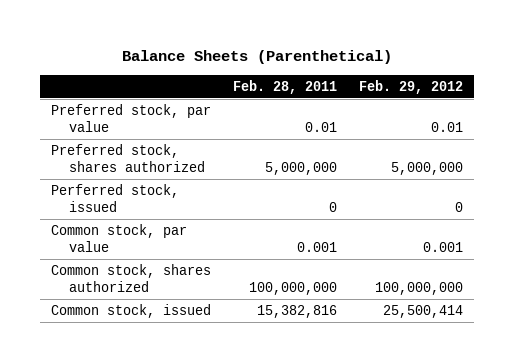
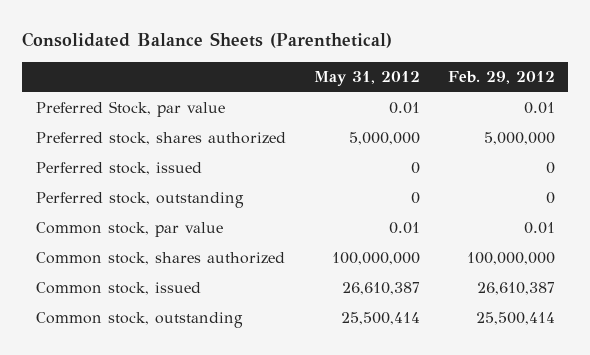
[122,50,393,65] Balance Sheets (Parenthetical) -> [21,32,392,49] Consolidated Balance Sheets (Parenthetical)
[233,79,338,94] Feb. 28, 2011 -> none
none -> [313,71,420,87] May 31, 2012
[51,103,212,132] Preferred stock, par value -> [35,101,225,118] Preferred Stock, par value
none -> [35,192,244,209] Perferred stock, outstanding
[423,241,464,252] 0.001 -> [523,222,555,235] 0.01
[383,304,464,318] 25,500,414 -> [476,282,555,296] 26,610,387
none -> [35,312,243,329] Common stock, outstanding

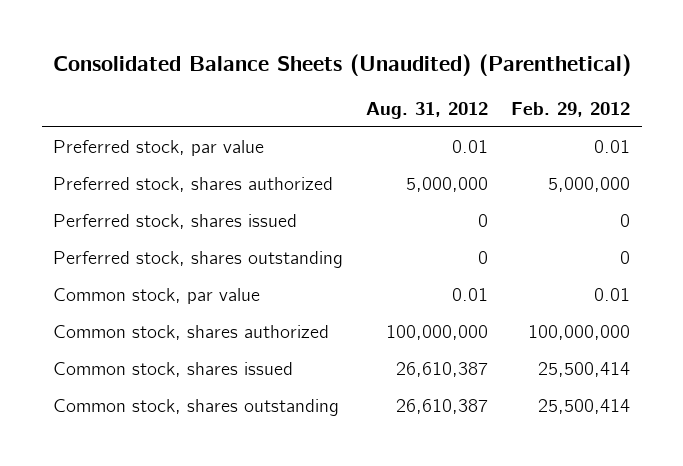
[21,32,392,49] Consolidated Balance Sheets (Parenthetical) -> [52,54,631,77] Consolidated Balance Sheets (Unaudited) (Parenthetical)
[313,71,420,87] May 31, 2012 -> none
none -> [366,102,489,120] Aug. 31, 2012
[35,101,225,118] Preferred Stock, par value -> [53,139,265,156] Preferred stock, par value
[35,162,202,176] Perferred stock, issued -> [53,213,298,229] Perferred stock, shares issued
[35,192,244,209] Perferred stock, outstanding -> [53,250,344,268] Perferred stock, shares outstanding
[35,282,201,296] Common stock, issued -> [53,361,294,377] Common stock, shares issued
[476,282,555,296] 26,610,387 -> [538,361,631,377] 25,500,414
[35,312,243,329] Common stock, outstanding -> [53,398,340,416] Common stock, shares outstanding

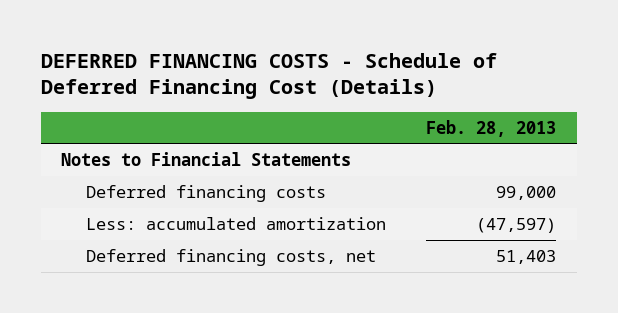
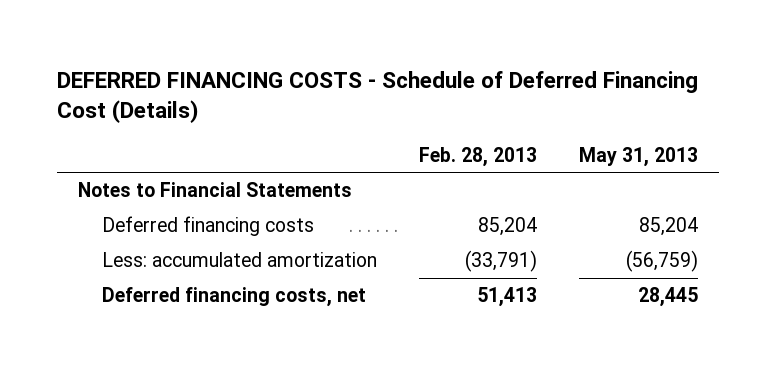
none -> [578,146,698,167] May 31, 2013
[496,186,557,201] 99,000 -> [477,217,537,237] 85,204
[476,218,557,234] (47,597) -> [464,250,537,273] (33,791)
[496,250,557,265] 51,403 -> [476,287,537,308] 51,413

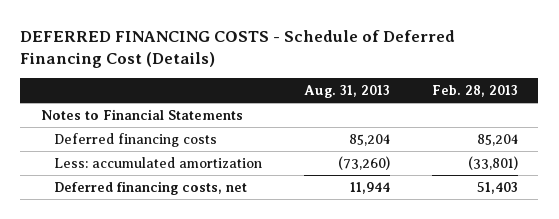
[578,146,698,167] May 31, 2013 -> none
none -> [303,85,390,99] Aug. 31, 2013
[464,250,537,273] (33,791) -> [467,155,518,170] (33,801)
[476,287,537,308] 51,413 -> [476,181,518,194] 51,403

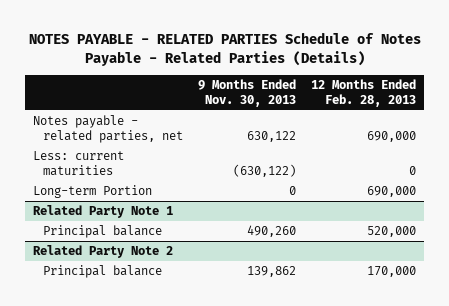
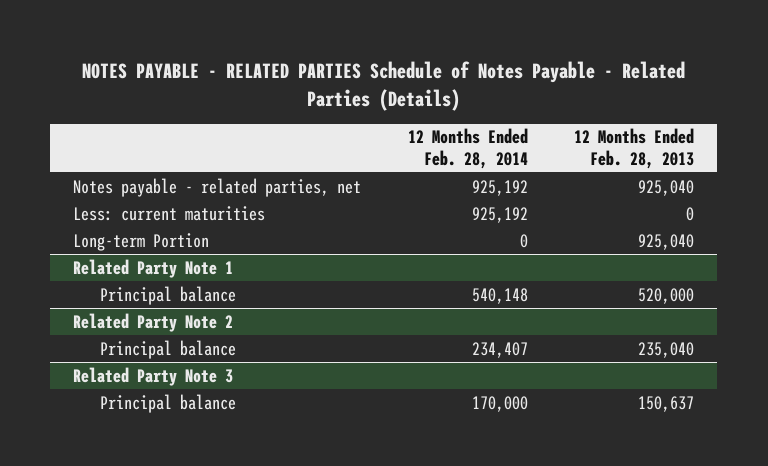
[198,78,297,107] 9 Months Ended Nov. 30, 2013 -> none
none -> [407,128,528,169] 12 Months Ended Feb. 28, 2014
[367,131,417,143] 690,000 -> [638,179,695,196] 925,040
[367,186,417,198] 690,000 -> [638,233,695,250] 925,040
[367,266,417,278] 170,000 -> [638,341,695,358] 235,040
none -> [73,366,234,386] Related Party Note 3
none -> [100,393,237,413] Principal balance

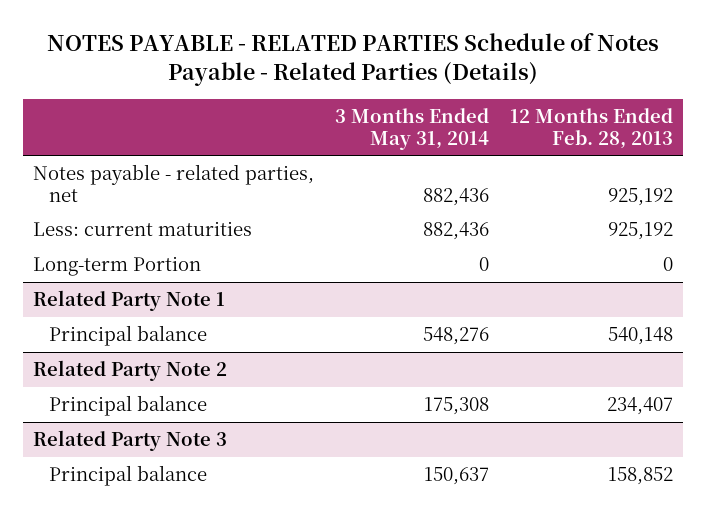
[407,128,528,169] 12 Months Ended Feb. 28, 2014 -> none
none -> [334,107,489,150] 3 Months Ended May 31, 2014
[638,179,695,196] 925,040 -> [607,187,673,206] 925,192
[686,206,695,221] 0 -> [607,222,673,241] 925,192
[638,233,695,250] 925,040 -> [662,257,673,272] 0
[638,287,695,304] 520,000 -> [607,327,673,346] 540,148
[638,341,695,358] 235,040 -> [606,397,673,416] 234,407
[638,395,695,412] 150,637 -> [607,467,673,486] 158,852

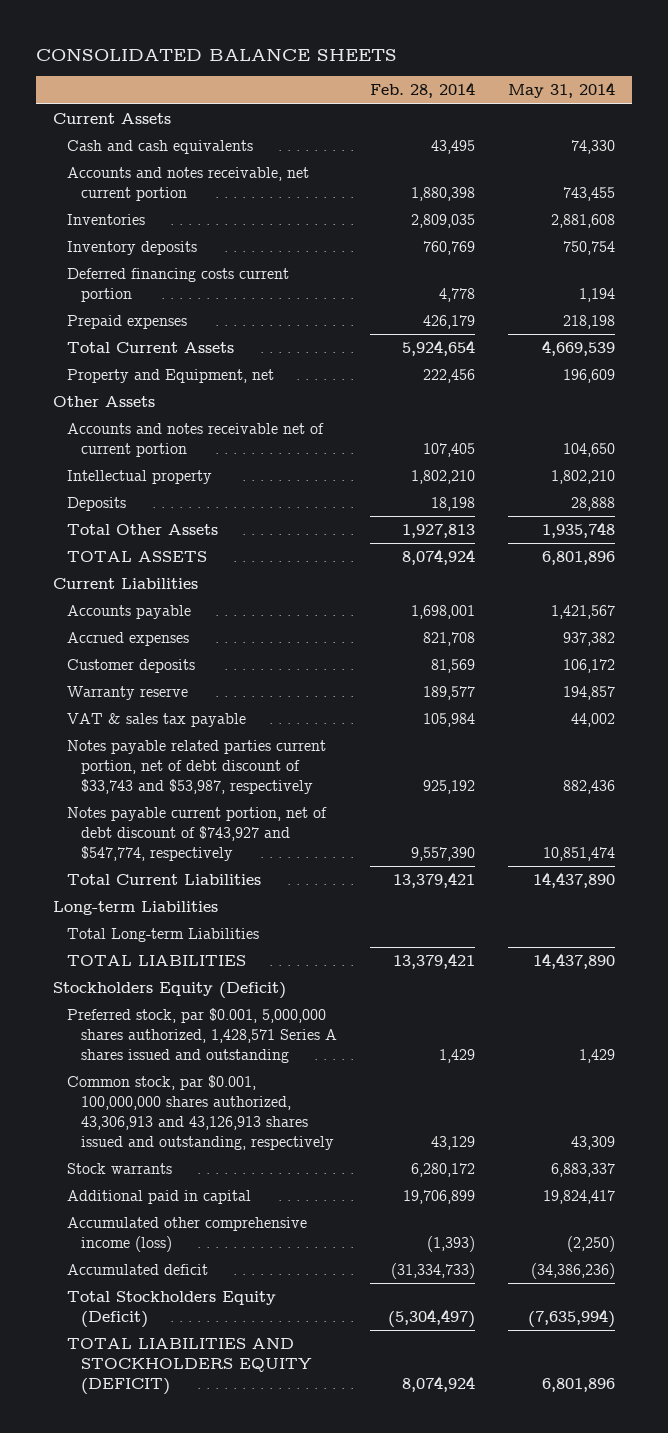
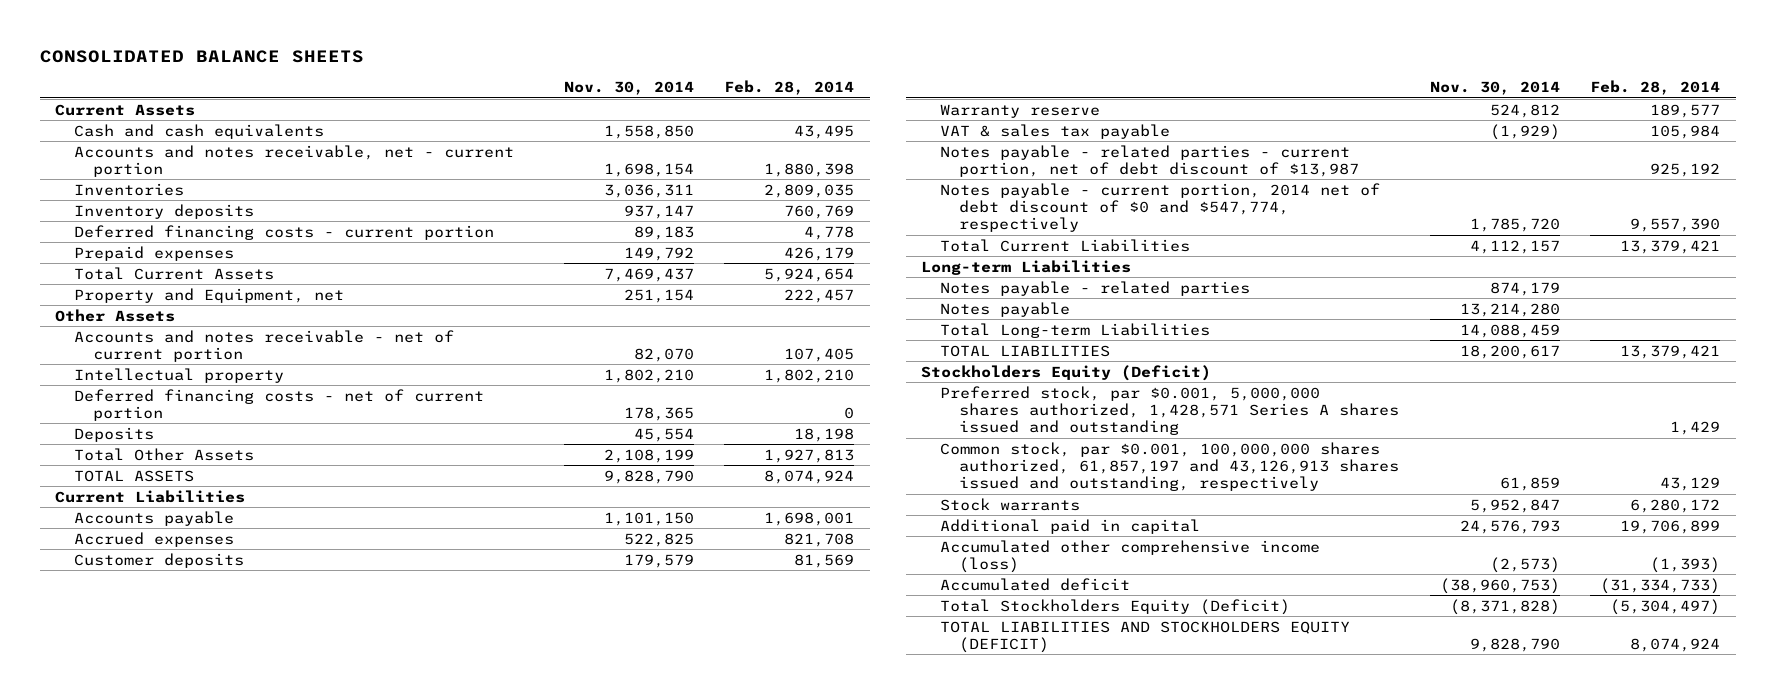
[508,82,616,99] May 31, 2014 -> none
none -> [563,81,694,96] Nov. 30, 2014
[67,167,310,202] Accounts and notes receivable, net current portion -> [74,144,515,177] Accounts and notes receivable, net - current portion
[67,268,290,303] Deferred financing costs current portion -> [74,224,495,240] Deferred financing costs - current portion
[423,369,476,384] 222,456 -> [784,288,855,303] 222,457
[67,423,325,458] Accounts and notes receivable net of current portion -> [74,329,455,362] Accounts and notes receivable - net of current portion
none -> [74,388,485,421] Deferred financing costs - net of current portion
[67,740,327,795] Notes payable related parties current portion, net of debt discount of $33,743 and $53,987, respectively -> [940,144,1360,177] Notes payable - related parties - current portion, net of debt discount of $13,987
[67,807,328,862] Notes payable current portion, net of debt discount of $743,927 and $547,774, respectively -> [940,182,1381,232] Notes payable - current portion, 2014 net of debt discount of $0 and $547,774, respectively
none -> [940,280,1251,296] Notes payable - related parties
none -> [940,301,1071,317] Notes payable
[67,1075,335,1151] Common stock, par $0.001, 100,000,000 shares authorized, 43,306,913 and 43,126,913 shares issued and outstanding, respectively -> [940,441,1400,491] Common stock, par $0.001, 100,000,000 shares authorized, 61,857,197 and 43,126,913 shares issued and outstanding, respectively

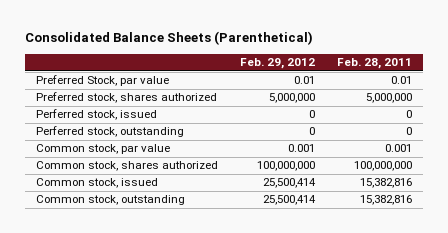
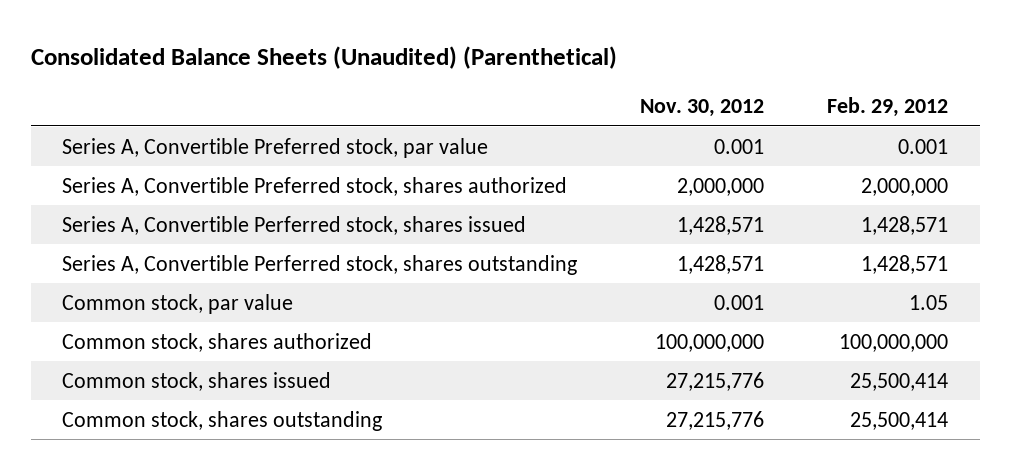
[24,31,313,46] Consolidated Balance Sheets (Parenthetical) -> [30,45,617,69] Consolidated Balance Sheets (Unaudited) (Parenthetical)
[336,58,412,70] Feb. 28, 2011 -> none
none -> [640,99,765,118] Nov. 30, 2012
[35,75,169,87] Preferred Stock, par value -> [62,137,489,158] Series A, Convertible Preferred stock, par value
[293,76,315,85] 0.01 -> [898,138,949,154] 0.001
[35,92,217,104] Preferred stock, shares authorized -> [62,176,568,196] Series A, Convertible Preferred stock, shares authorized
[268,93,315,104] 5,000,000 -> [861,177,949,196] 2,000,000
[35,109,157,121] Perferred stock, issued -> [62,215,527,235] Series A, Convertible Perferred stock, shares issued
[308,110,315,119] 0 -> [861,215,949,235] 1,428,571
[35,126,184,138] Perferred stock, outstanding -> [62,254,578,275] Series A, Convertible Perferred stock, shares outstanding
[308,127,315,136] 0 -> [861,254,949,274] 1,428,571
[287,144,315,153] 0.001 -> [909,294,949,310] 1.05
[35,178,158,189] Common stock, issued -> [62,371,332,391] Common stock, shares issued
[35,195,185,206] Common stock, outstanding -> [62,410,383,431] Common stock, shares outstanding

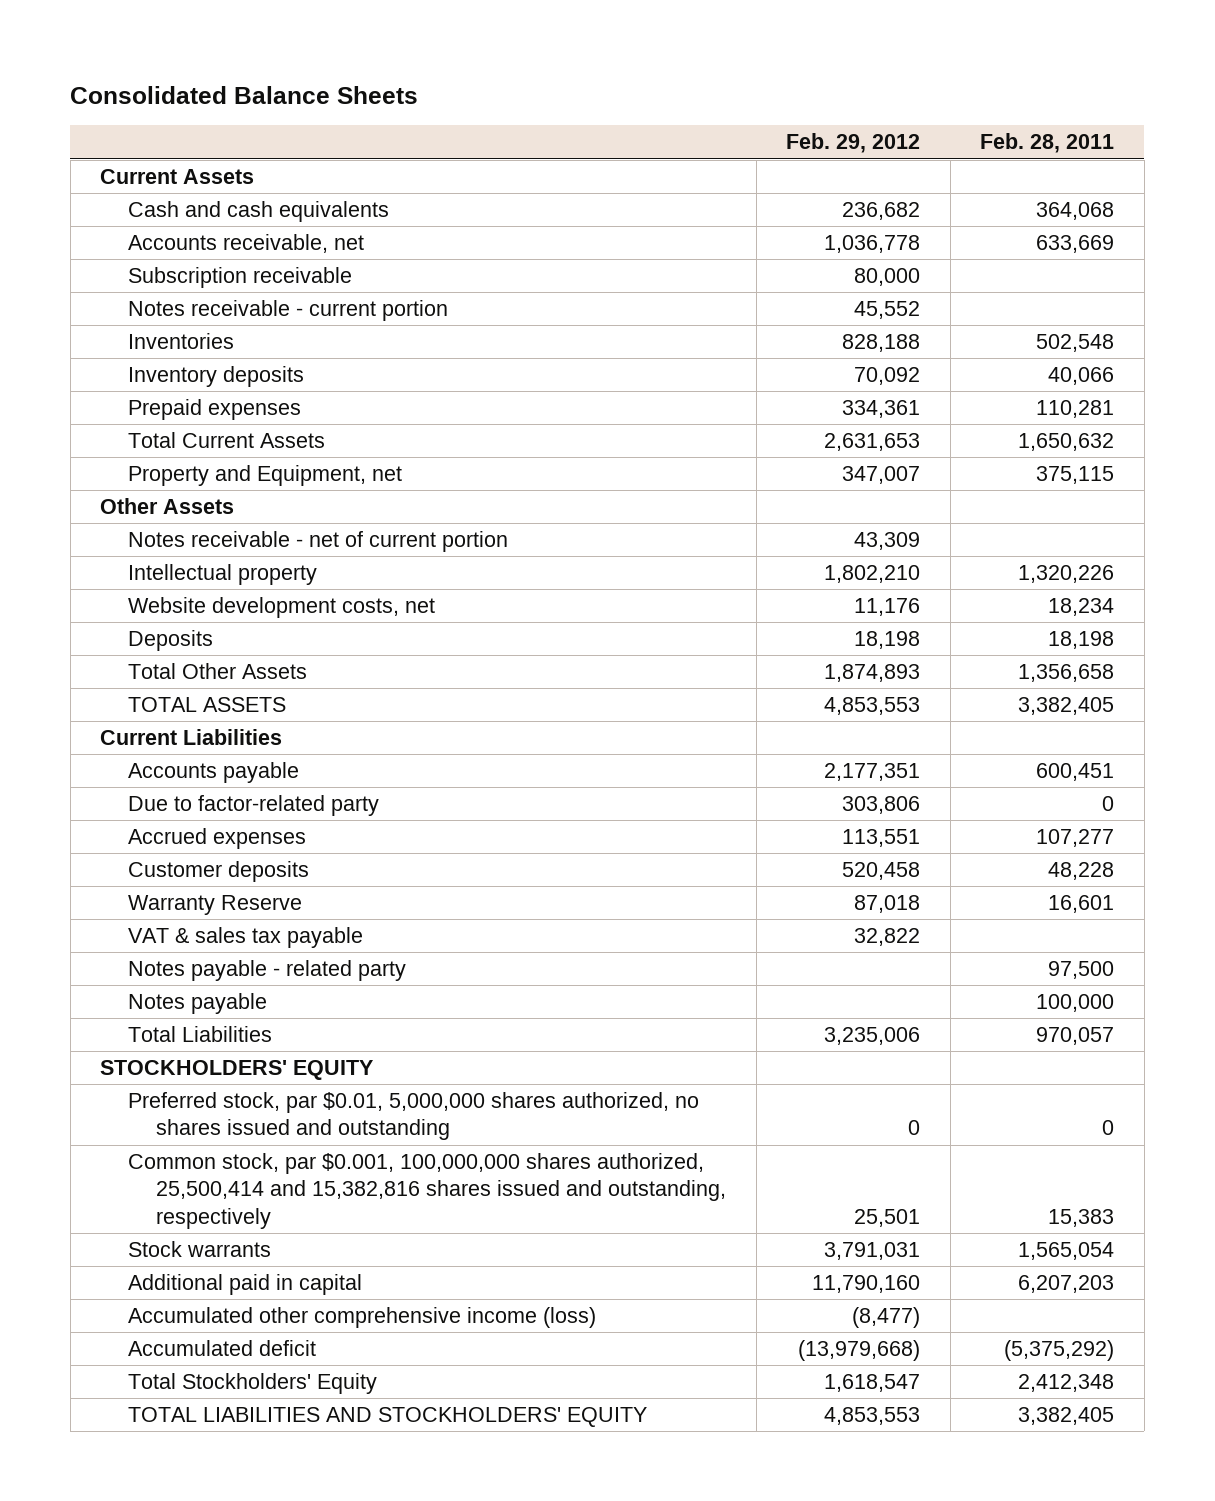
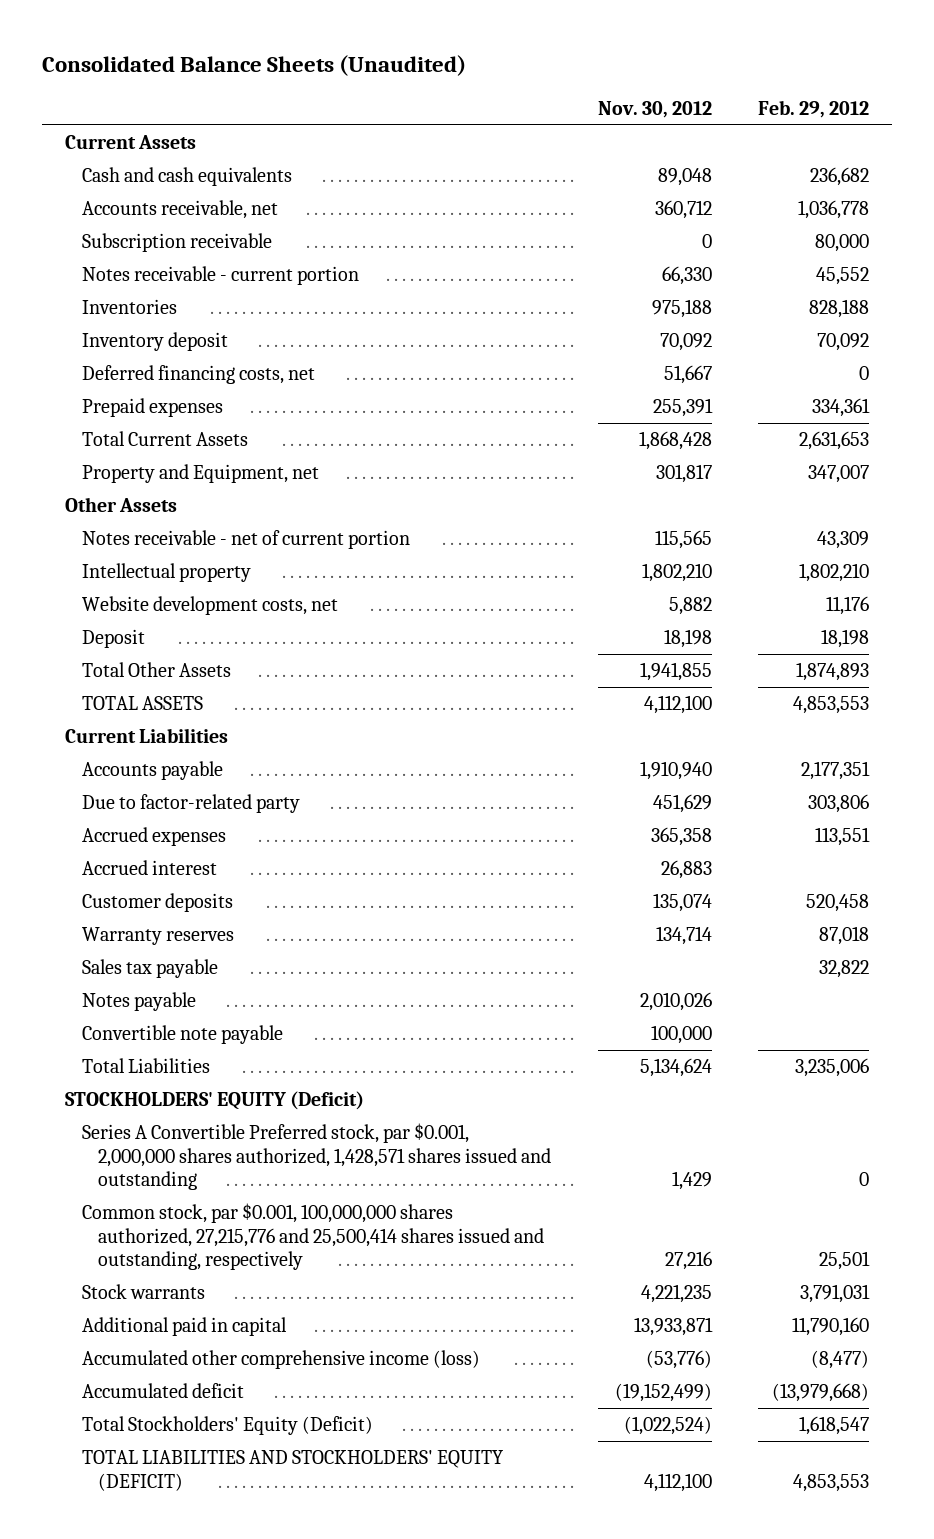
[70,85,419,104] Consolidated Balance Sheets -> [42,55,467,77] Consolidated Balance Sheets (Unaudited)
[980,133,1115,154] Feb. 28, 2011 -> none
none -> [597,101,712,119] Nov. 30, 2012
[128,366,305,388] Inventory deposits -> [81,332,228,352] Inventory deposit
none -> [81,365,315,385] Deferred financing costs, net
[128,630,214,652] Deposits -> [81,629,145,649] Deposit
none -> [81,860,217,876] Accrued interest
[128,960,407,982] Notes payable - related party -> none
[128,895,303,916] Warranty Reserve -> [81,927,234,946] Warranty reserves
[128,927,364,949] VAT & sales tax payable -> [81,959,218,979] Sales tax payable
none -> [81,1025,283,1045] Convertible note payable
[100,1060,374,1081] STOCKHOLDERS' EQUITY -> [65,1091,365,1111] STOCKHOLDERS' EQUITY (Deficit)
[128,1092,700,1141] Preferred stock, par $0.01, 5,000,000 shares authorized, no shares issued and outstanding -> [81,1123,552,1190] Series A Convertible Preferred stock, par $0.001, 2,000,000 shares authorized, 1,428,571 shares issued and outstanding
[128,1153,727,1229] Common stock, par $0.001, 100,000,000 shares authorized, 25,500,414 and 15,382,816 shares issued and outstanding, respectively -> [81,1203,545,1270] Common stock, par $0.001, 100,000,000 shares authorized, 27,215,776 and 25,500,414 shares issued and outstanding, respectively
[128,1373,378,1395] Total Stockholders' Equity -> [81,1416,373,1436] Total Stockholders' Equity (Deficit)
[128,1407,648,1428] TOTAL LIABILITIES AND STOCKHOLDERS' EQUITY -> [81,1450,504,1491] TOTAL LIABILITIES AND STOCKHOLDERS' EQUITY (DEFICIT)

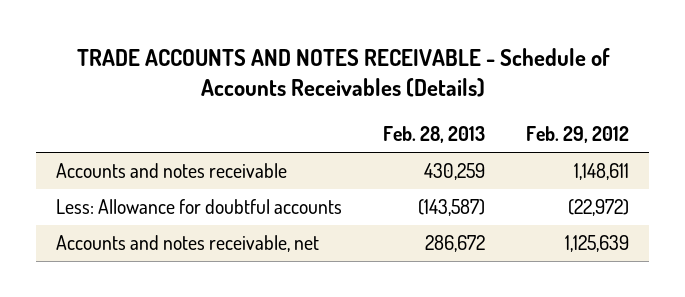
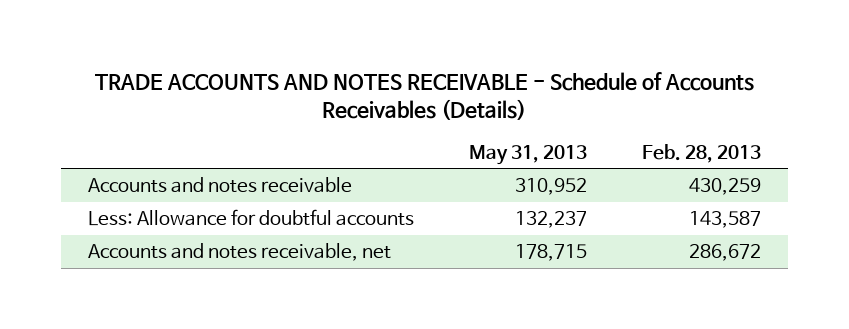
[525,126,629,144] Feb. 29, 2012 -> none
none -> [468,144,587,165] May 31, 2013
[418,199,486,217] (143,587) -> [688,210,761,228] 143,587

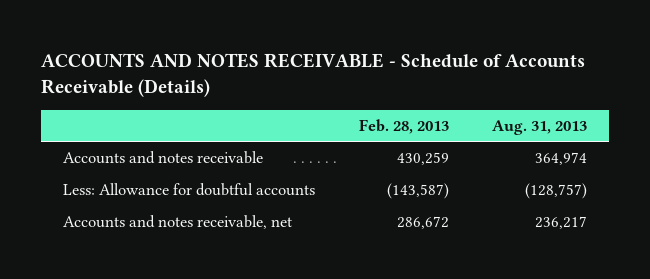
[95,71,755,121] TRADE ACCOUNTS AND NOTES RECEIVABLE - Schedule of Accounts Receivables (Details) -> [41,53,586,97] ACCOUNTS AND NOTES RECEIVABLE - Schedule of Accounts Receivable (Details)
[468,144,587,165] May 31, 2013 -> none
none -> [492,119,588,135] Aug. 31, 2013
[688,210,761,228] 143,587 -> [386,183,449,200] (143,587)

